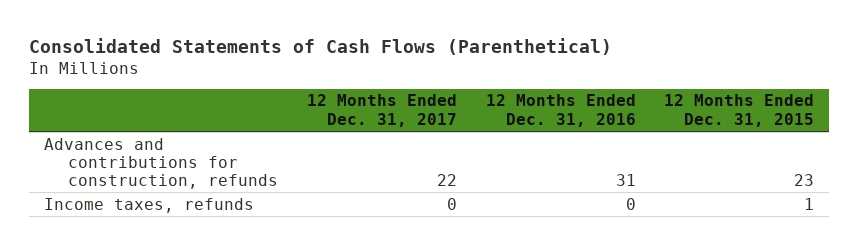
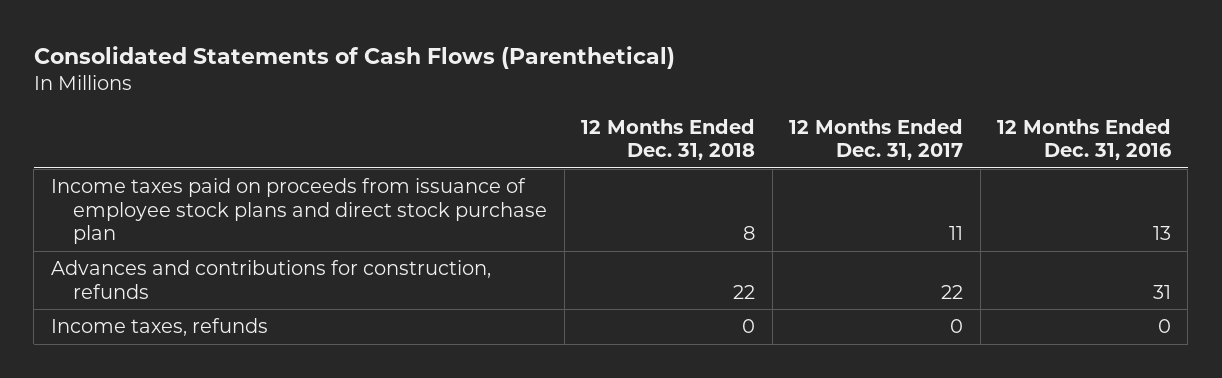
[664,94,815,127] 12 Months Ended Dec. 31, 2015 -> none
none -> [581,118,756,160] 12 Months Ended Dec. 31, 2018
none -> [50,178,548,244] Income taxes paid on proceeds from issuance of employee stock plans and direct stock purchase plan

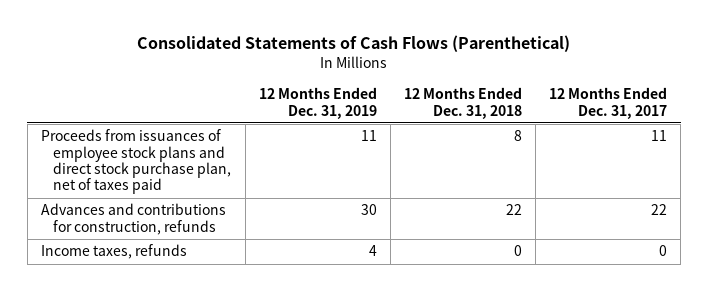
[996,118,1172,160] 12 Months Ended Dec. 31, 2016 -> none
none -> [258,87,377,119] 12 Months Ended Dec. 31, 2019
[50,178,548,244] Income taxes paid on proceeds from issuance of employee stock plans and direct stock purchase plan -> [40,129,232,195] Proceeds from issuances of employee stock plans and direct stock purchase plan, net of taxes paid

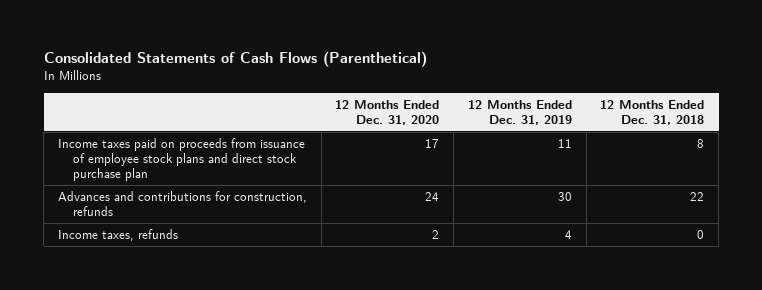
[549,87,668,119] 12 Months Ended Dec. 31, 2017 -> none
none -> [335,99,440,125] 12 Months Ended Dec. 31, 2020
[40,129,232,195] Proceeds from issuances of employee stock plans and direct stock purchase plan, net of taxes paid -> [57,138,305,182] Income taxes paid on proceeds from issuance of employee stock plans and direct stock purchase plan

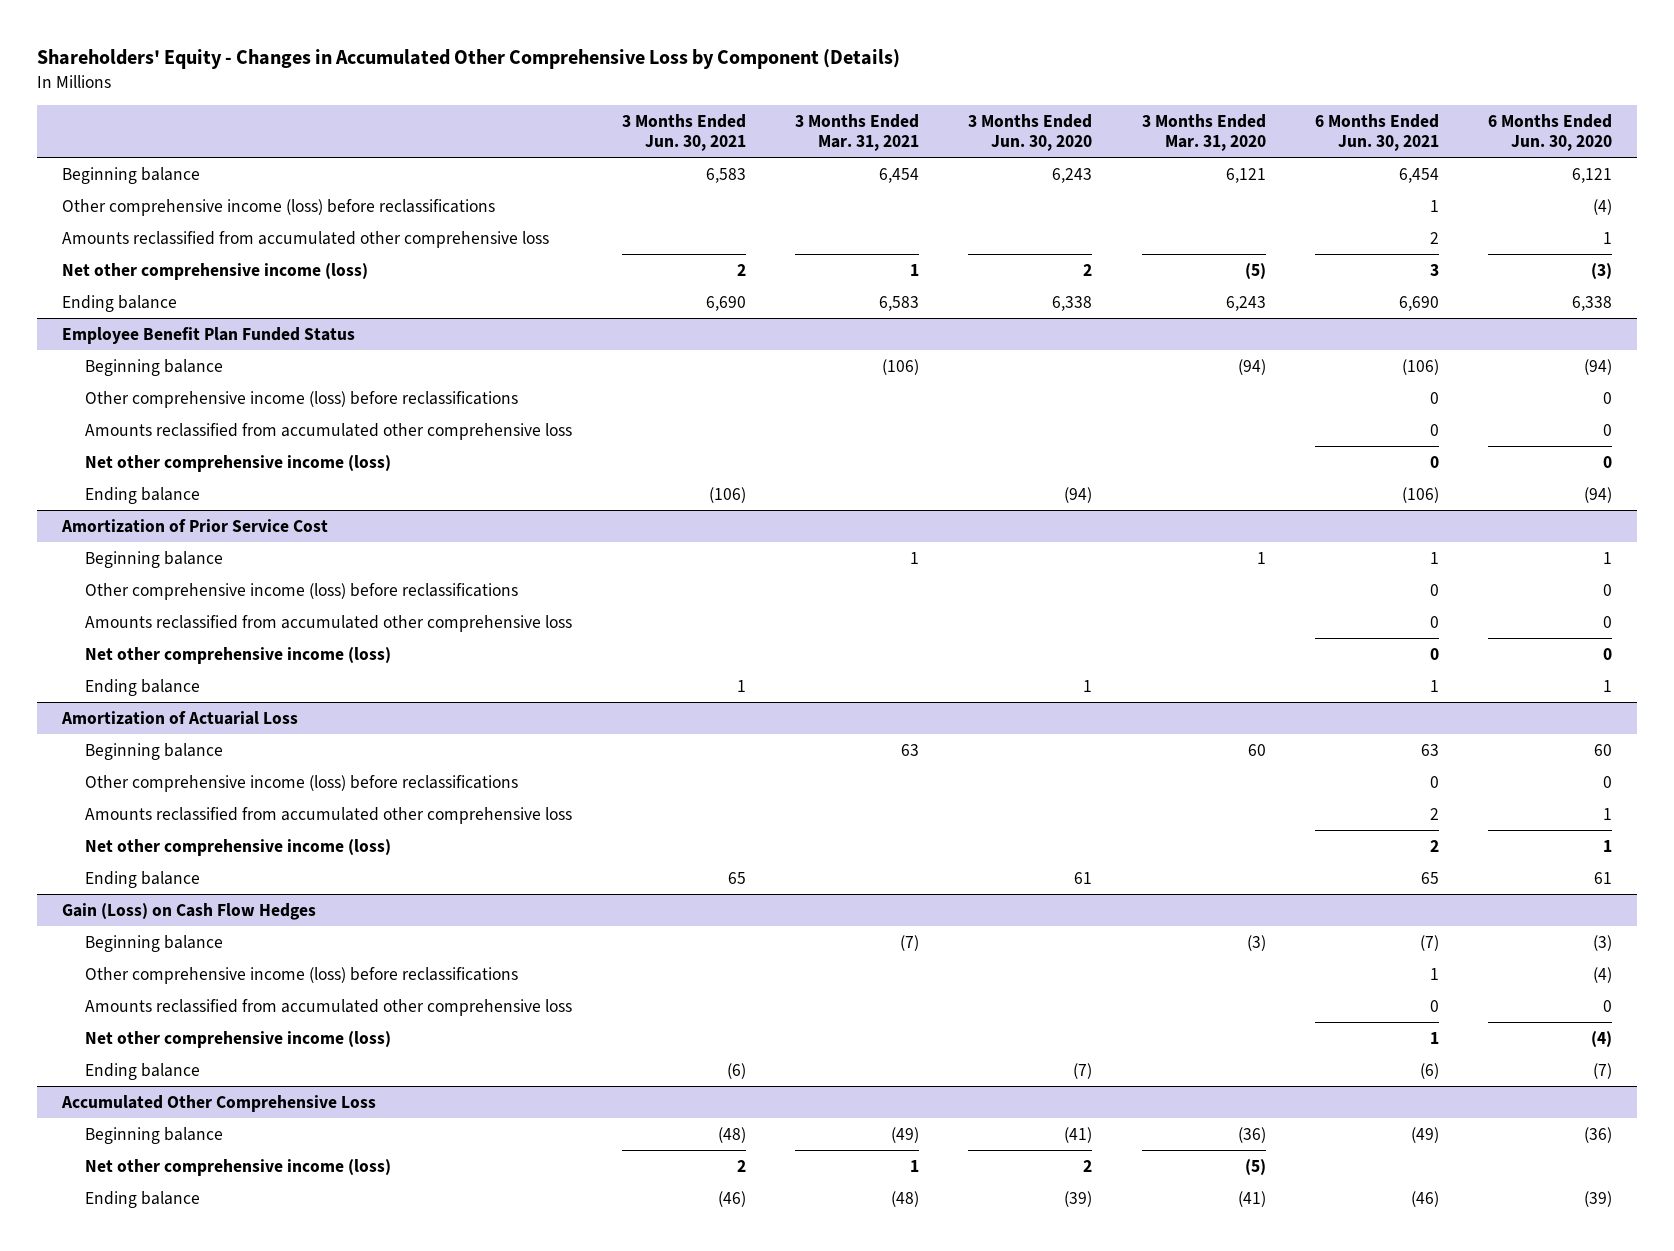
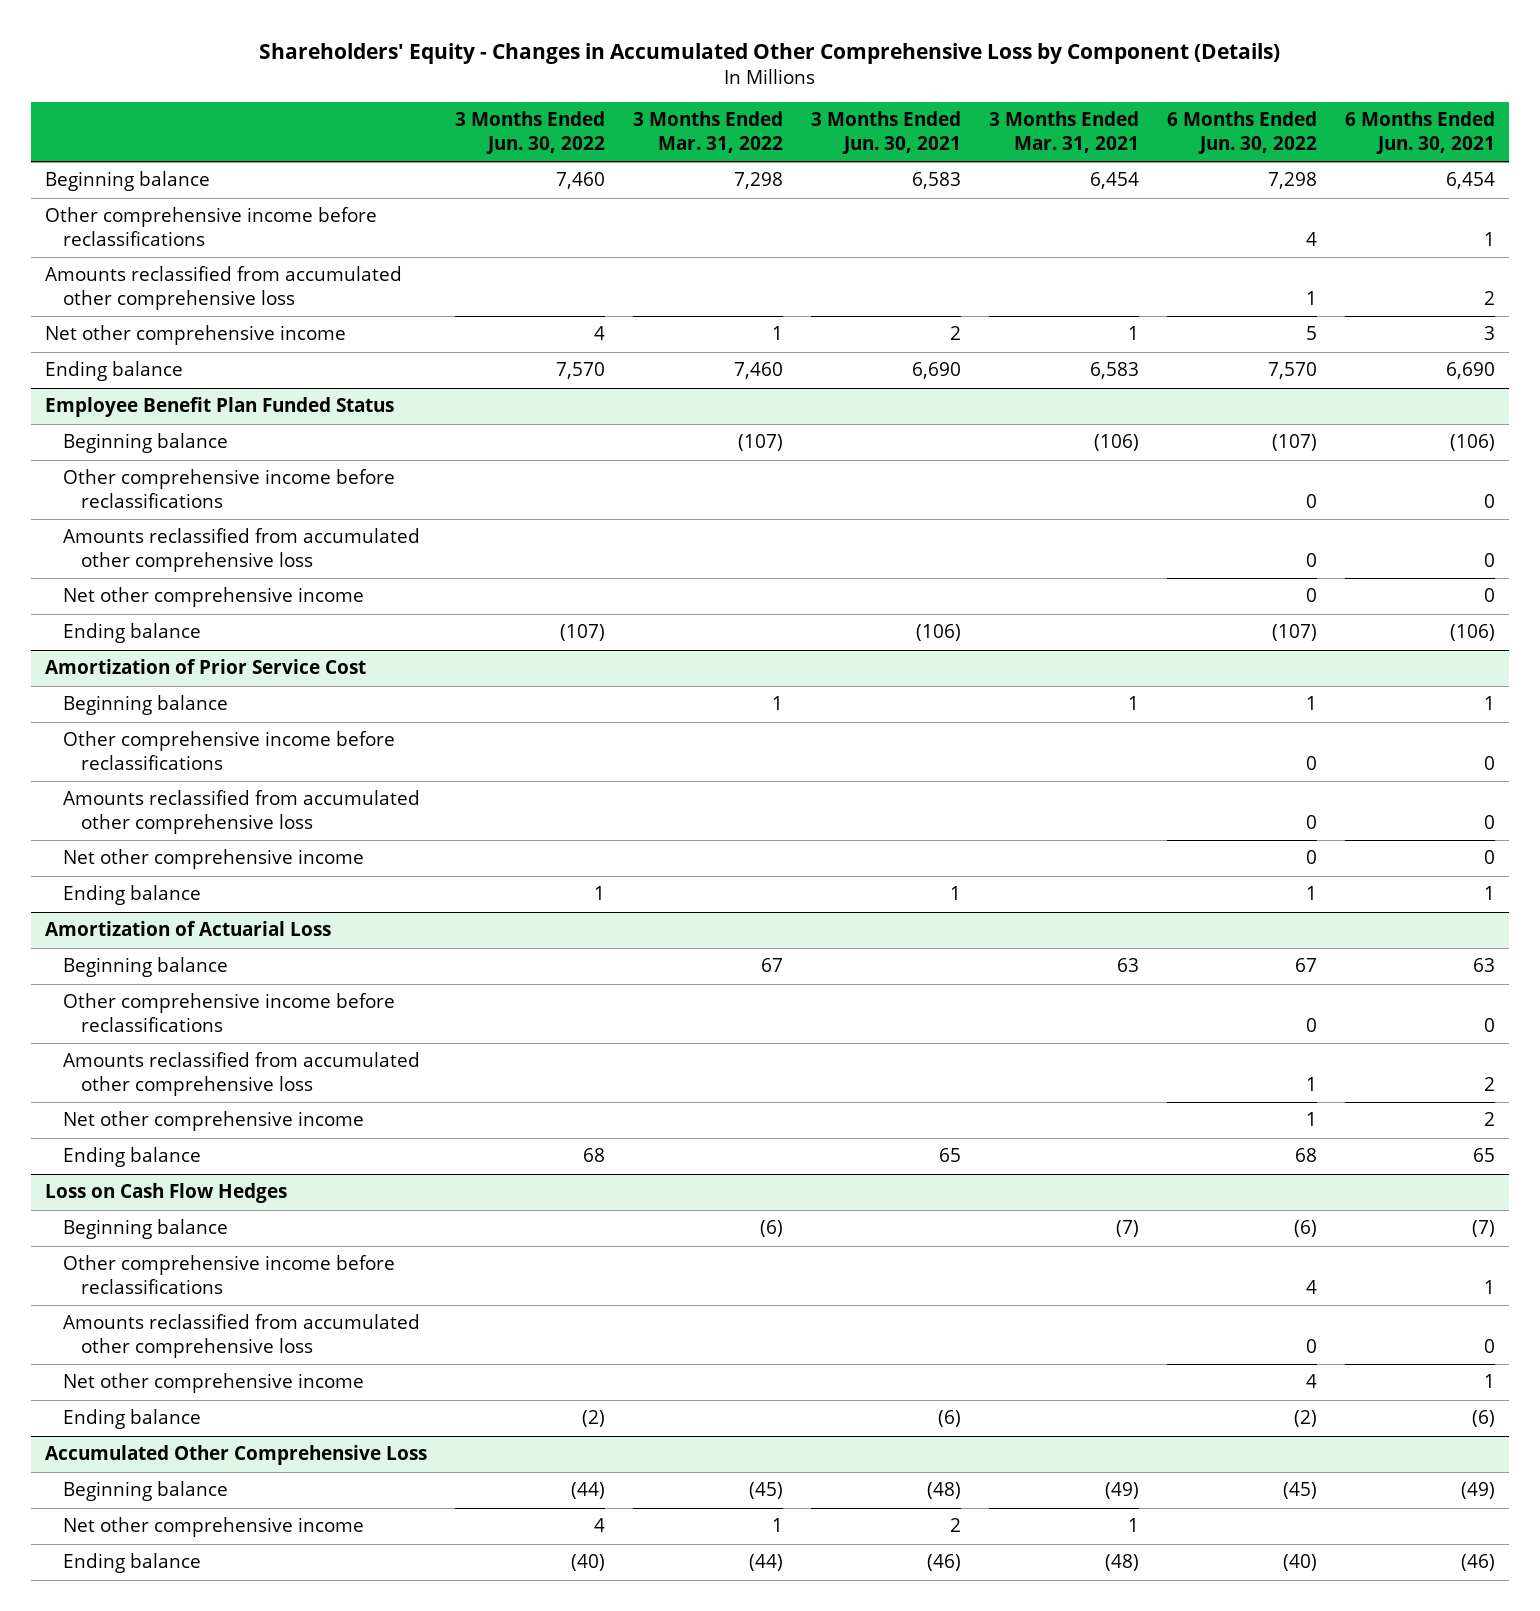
[968,113,1093,152] 3 Months Ended Jun. 30, 2020 -> none
[1141,113,1266,152] 3 Months Ended Mar. 31, 2020 -> none
[1488,113,1613,152] 6 Months Ended Jun. 30, 2020 -> none
none -> [454,111,605,154] 3 Months Ended Jun. 30, 2022
none -> [632,111,783,153] 3 Months Ended Mar. 31, 2022
none -> [1167,111,1318,154] 6 Months Ended Jun. 30, 2022
[61,198,495,216] Other comprehensive income (loss) before reclassifications -> [44,207,377,246] Other comprehensive income before reclassifications
[61,262,368,280] Net other comprehensive income (loss) -> [44,325,346,346] Net other comprehensive income
[85,390,519,408] Other comprehensive income (loss) before reclassifications -> [62,469,395,508] Other comprehensive income before reclassifications
[85,454,392,472] Net other comprehensive income (loss) -> [62,587,364,608] Net other comprehensive income
[85,582,519,600] Other comprehensive income (loss) before reclassifications -> [62,731,395,770] Other comprehensive income before reclassifications
[85,646,392,664] Net other comprehensive income (loss) -> [62,849,364,870] Net other comprehensive income
[85,774,519,792] Other comprehensive income (loss) before reclassifications -> [62,993,395,1032] Other comprehensive income before reclassifications
[85,838,392,856] Net other comprehensive income (loss) -> [62,1111,364,1132] Net other comprehensive income
[61,902,316,920] Gain (Loss) on Cash Flow Hedges -> [44,1183,287,1204] Loss on Cash Flow Hedges
[85,966,519,984] Other comprehensive income (loss) before reclassifications -> [62,1255,395,1294] Other comprehensive income before reclassifications
[85,1030,392,1048] Net other comprehensive income (loss) -> [62,1373,364,1394] Net other comprehensive income
[85,1158,392,1176] Net other comprehensive income (loss) -> [62,1517,364,1538] Net other comprehensive income

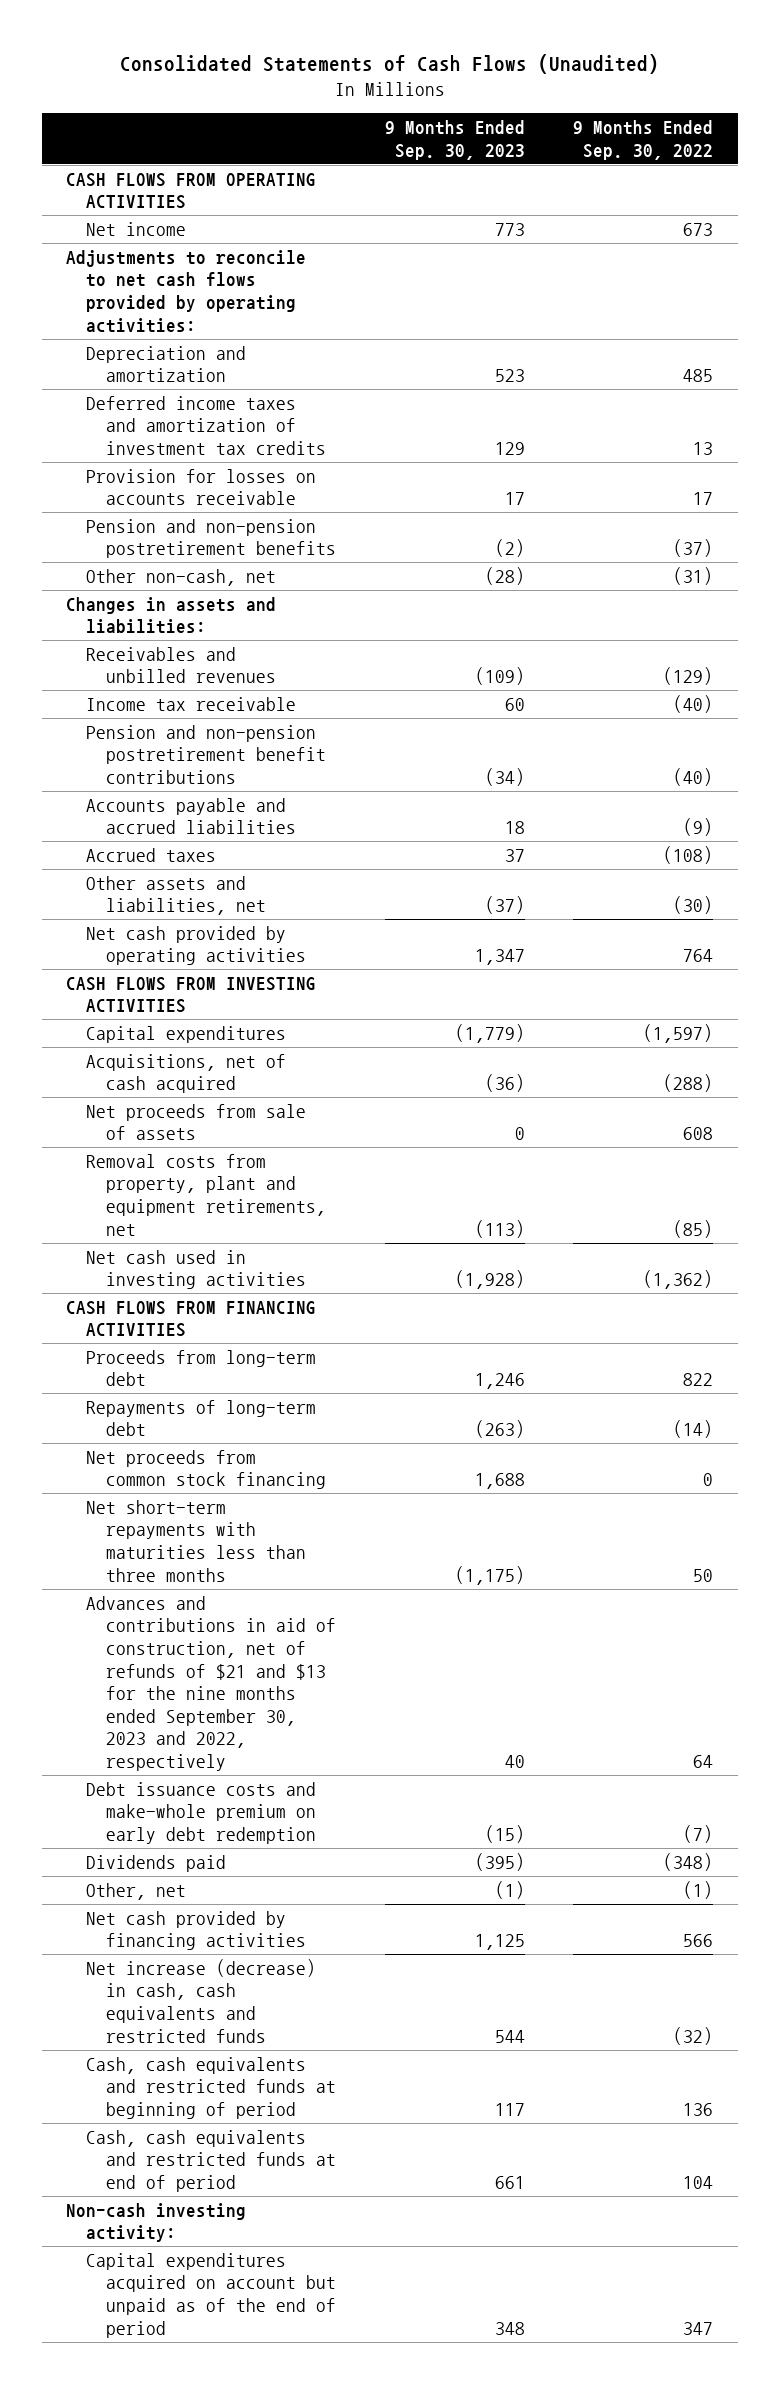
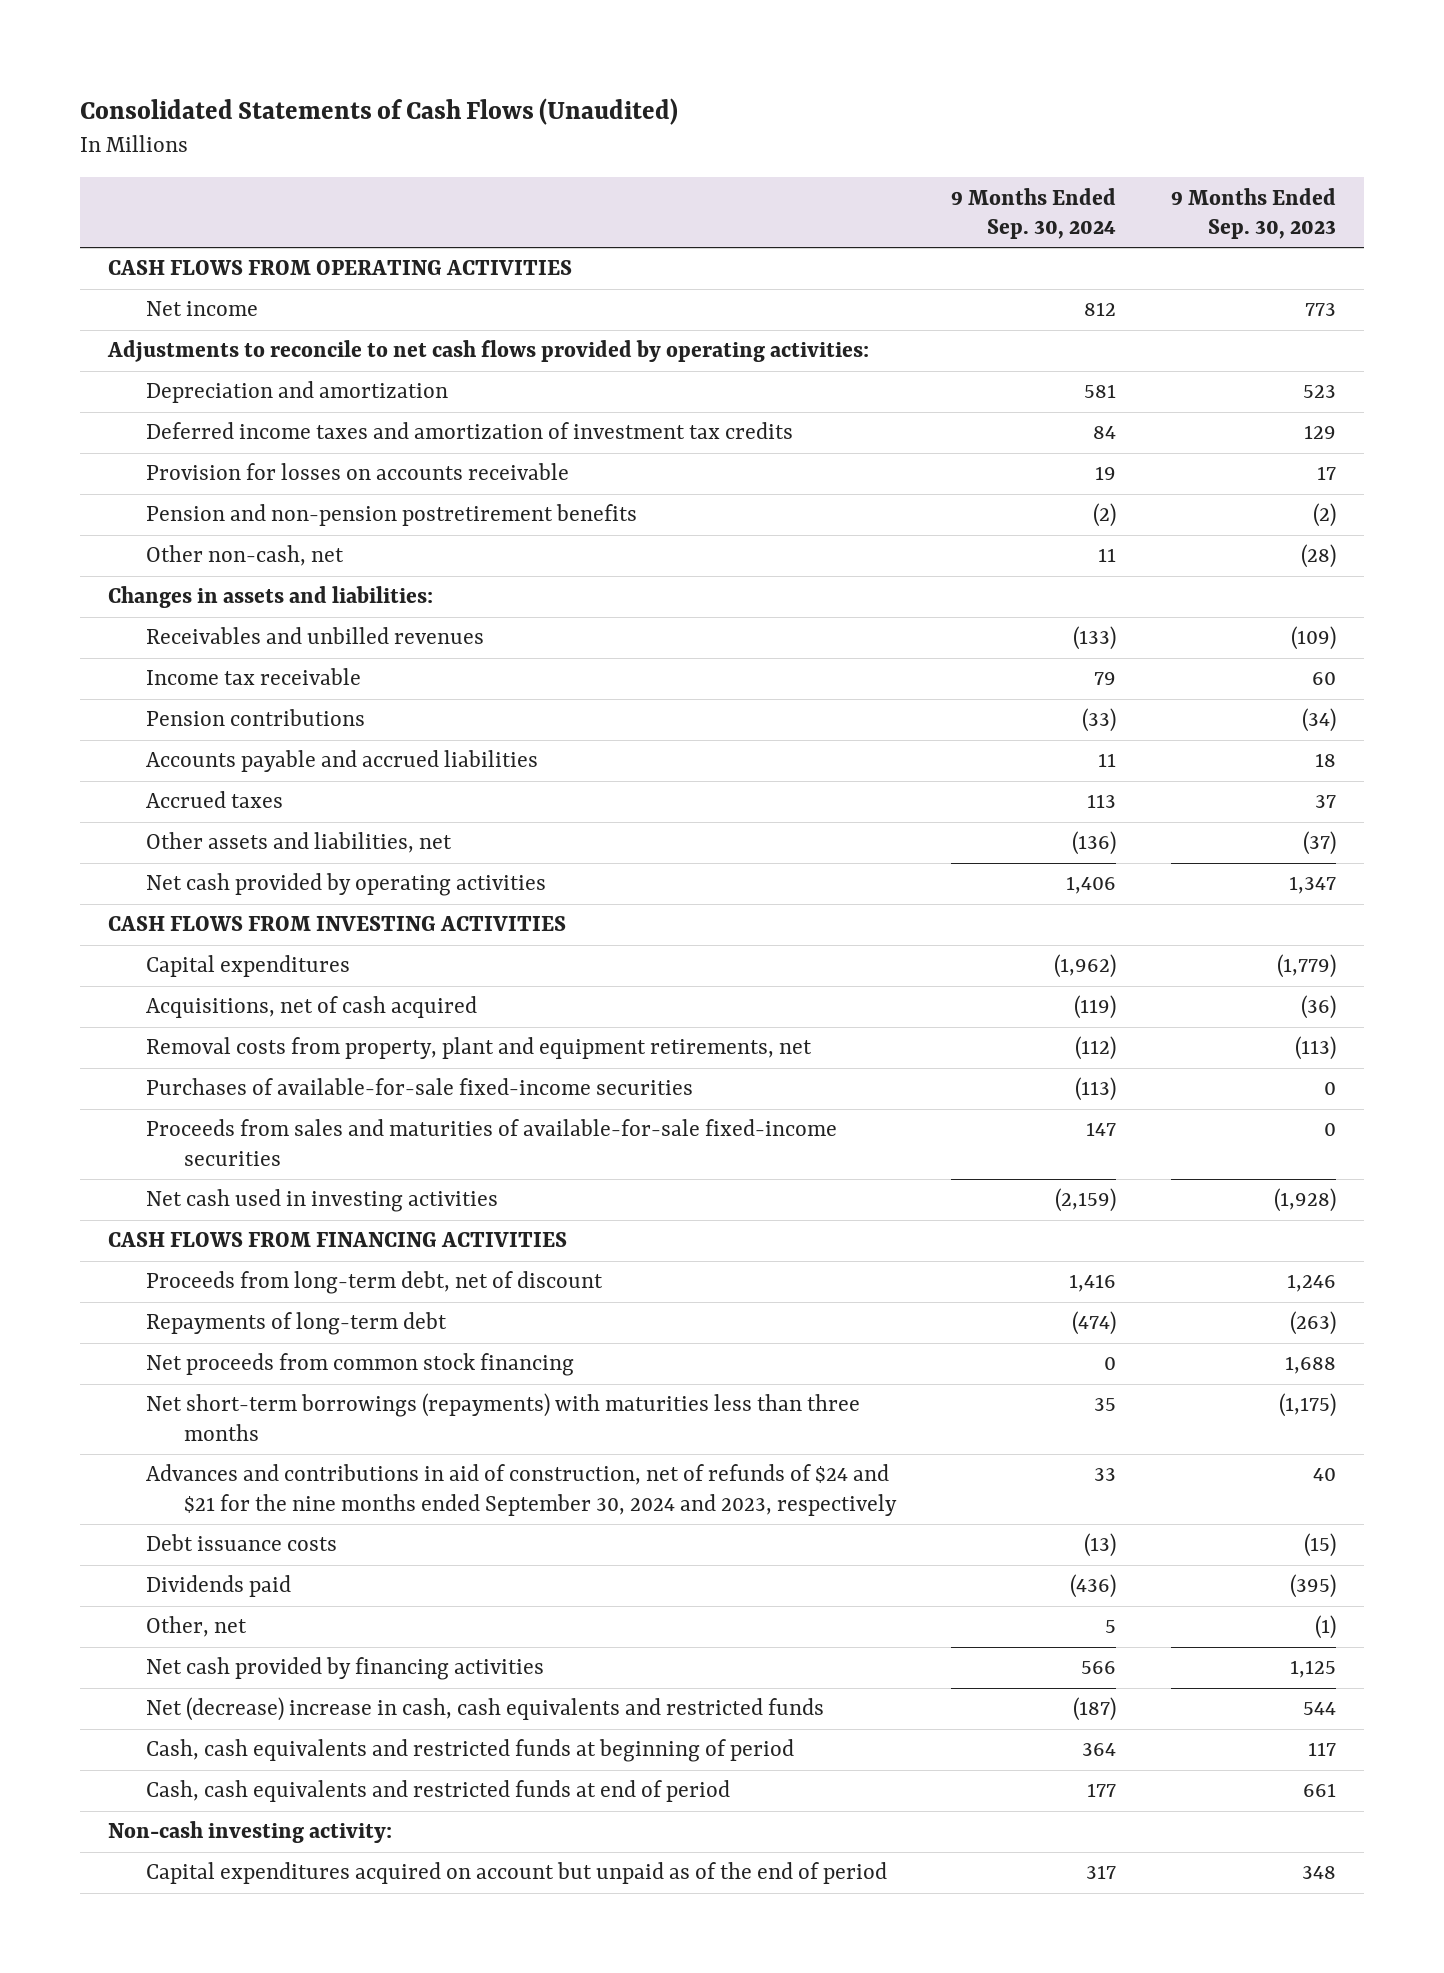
[573,120,714,160] 9 Months Ended Sep. 30, 2022 -> none
none -> [951,187,1117,239] 9 Months Ended Sep. 30, 2024
[85,724,326,785] Pension and non-pension postretirement benefit contributions -> none
none -> [145,709,365,727] Pension contributions
[85,1103,306,1141] Net proceeds from sale of assets -> none
none -> [145,1078,693,1096] Purchases of available-for-sale fixed-income securities
none -> [145,1119,837,1166] Proceeds from sales and maturities of available-for-sale fixed-income securities
[85,1349,316,1387] Proceeds from long-term debt -> [145,1271,603,1295] Proceeds from long-term debt, net of discount
[85,1499,306,1582] Net short-term repayments with maturities less than three months -> [145,1393,860,1441] Net short-term borrowings (repayments) with maturities less than three months
[85,1595,336,1771] Advances and contributions in aid of construction, net of refunds of $21 and $13 for the nine months ended September 30, 2023 and 2022, respectively -> [145,1464,897,1516] Advances and contributions in aid of construction, net of refunds of $24 and $21 for the nine months ended September 30, 2024 and 2023, respectively
[85,1781,316,1845] Debt issuance costs and make-whole premium on early debt redemption -> [145,1534,337,1552] Debt issuance costs
[85,1958,316,2043] Net increase (decrease) in cash, cash equivalents and restricted funds -> [145,1697,824,1722] Net (decrease) increase in cash, cash equivalents and restricted funds

